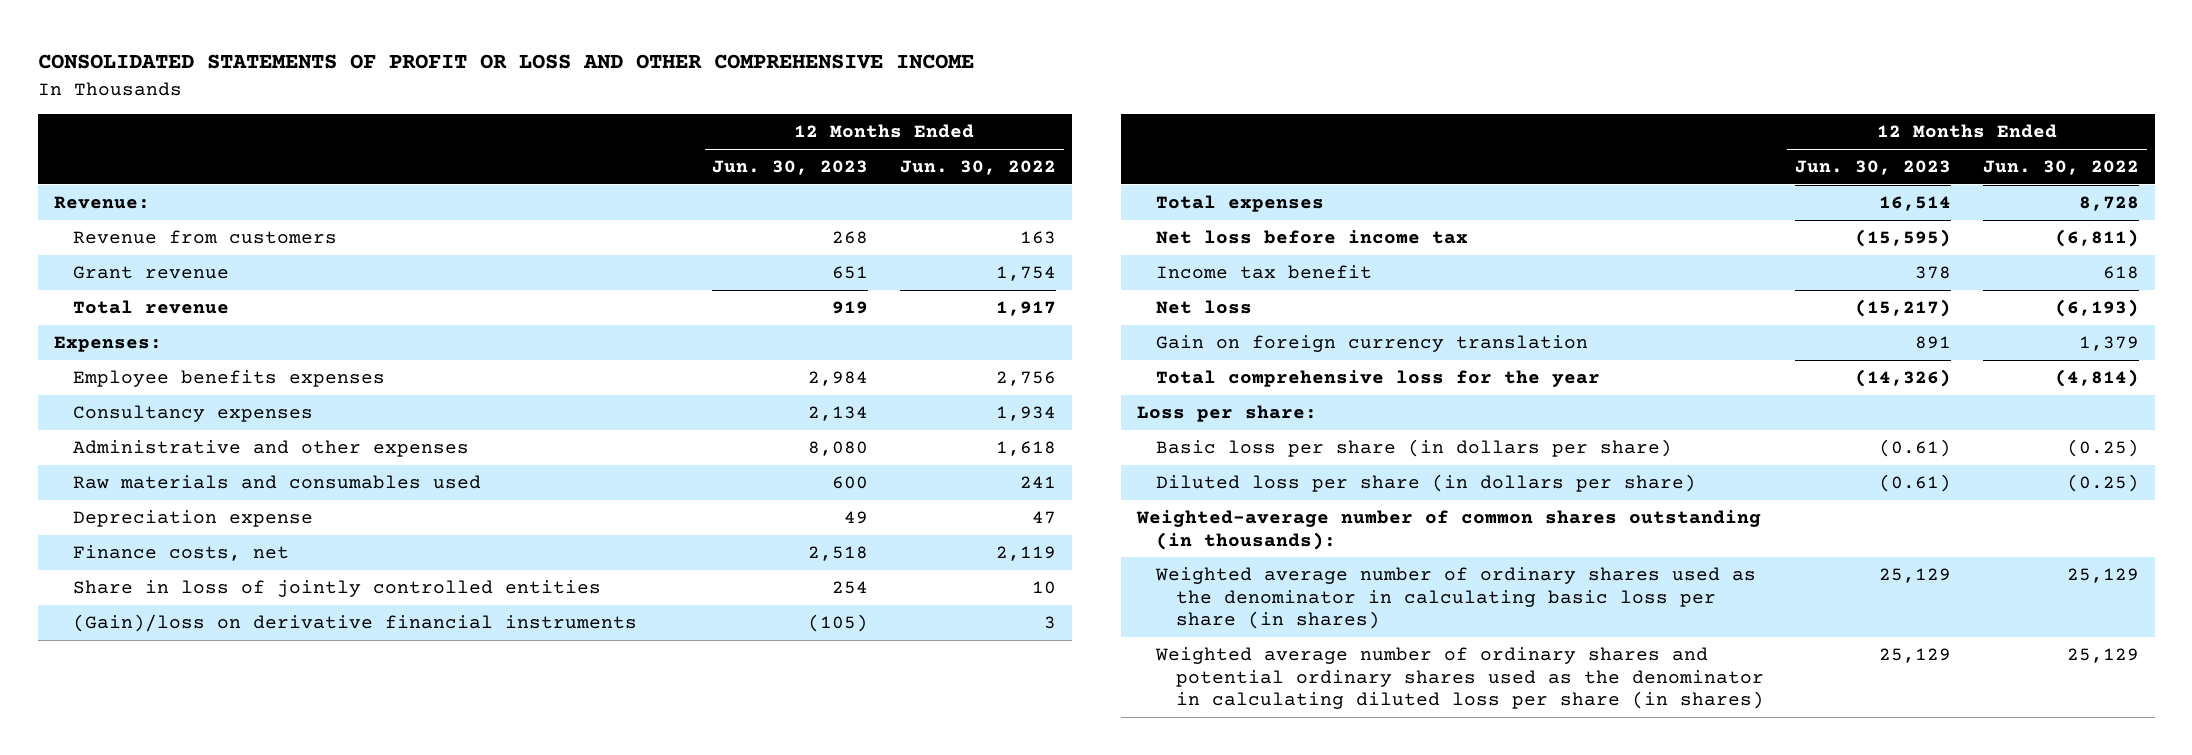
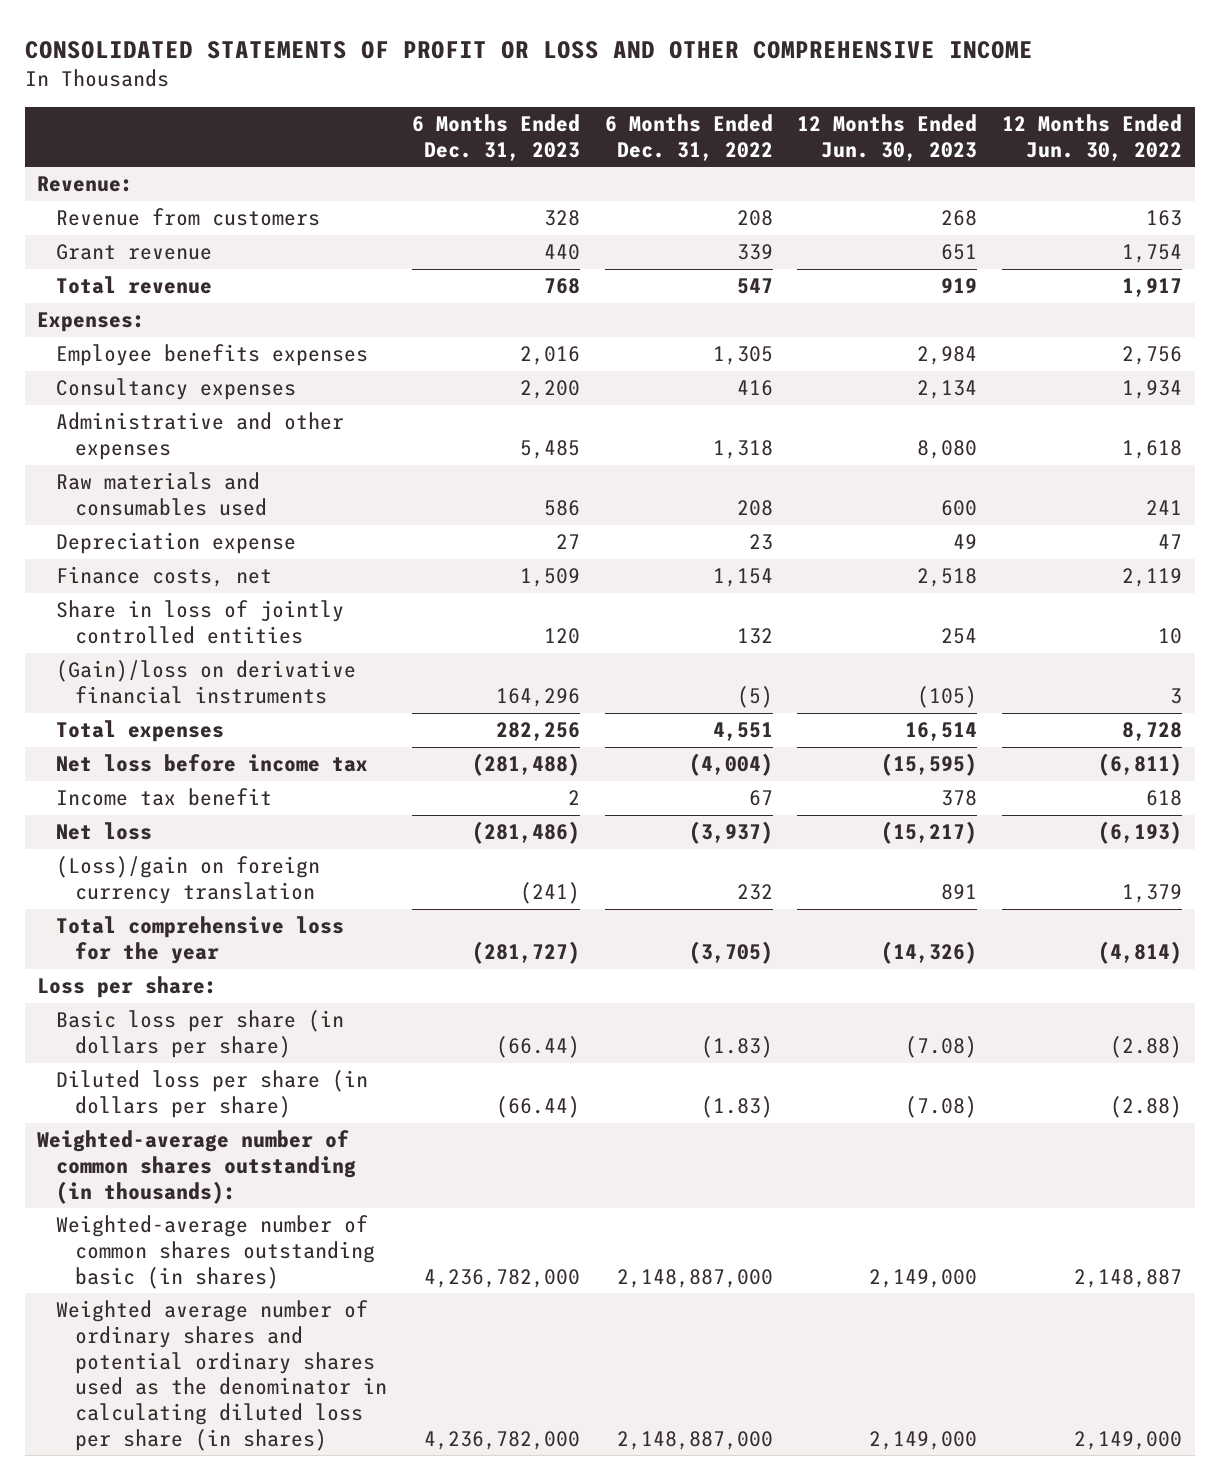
none -> [411,114,580,161] 6 Months Ended Dec. 31, 2023
none -> [604,114,773,161] 6 Months Ended Dec. 31, 2022
[1156,335,1589,353] Gain on foreign currency translation -> [56,856,321,904] (Loss)/gain on foreign currency translation
[1879,439,1952,458] (0.61) -> [905,1035,978,1058] (7.08)
[2066,439,2139,458] (0.25) -> [1110,1035,1183,1058] (2.88)
[1879,474,1952,493] (0.61) -> [905,1095,978,1118] (7.08)
[2066,474,2139,493] (0.25) -> [1110,1095,1183,1118] (2.88)
[1155,567,1757,630] Weighted average number of ordinary shares used as the denominator in calculating basic loss per share (in shares) -> [56,1215,376,1289] Weighted-average number of common shares outstanding basic (in shares)
[1879,568,1952,584] 25,129 -> [869,1268,978,1288] 2,149,000
[2066,568,2139,584] 25,129 -> [1074,1268,1183,1288] 2,148,887
[1879,648,1952,664] 25,129 -> [869,1430,978,1450] 2,149,000
[2066,648,2139,664] 25,129 -> [1074,1430,1183,1450] 2,149,000

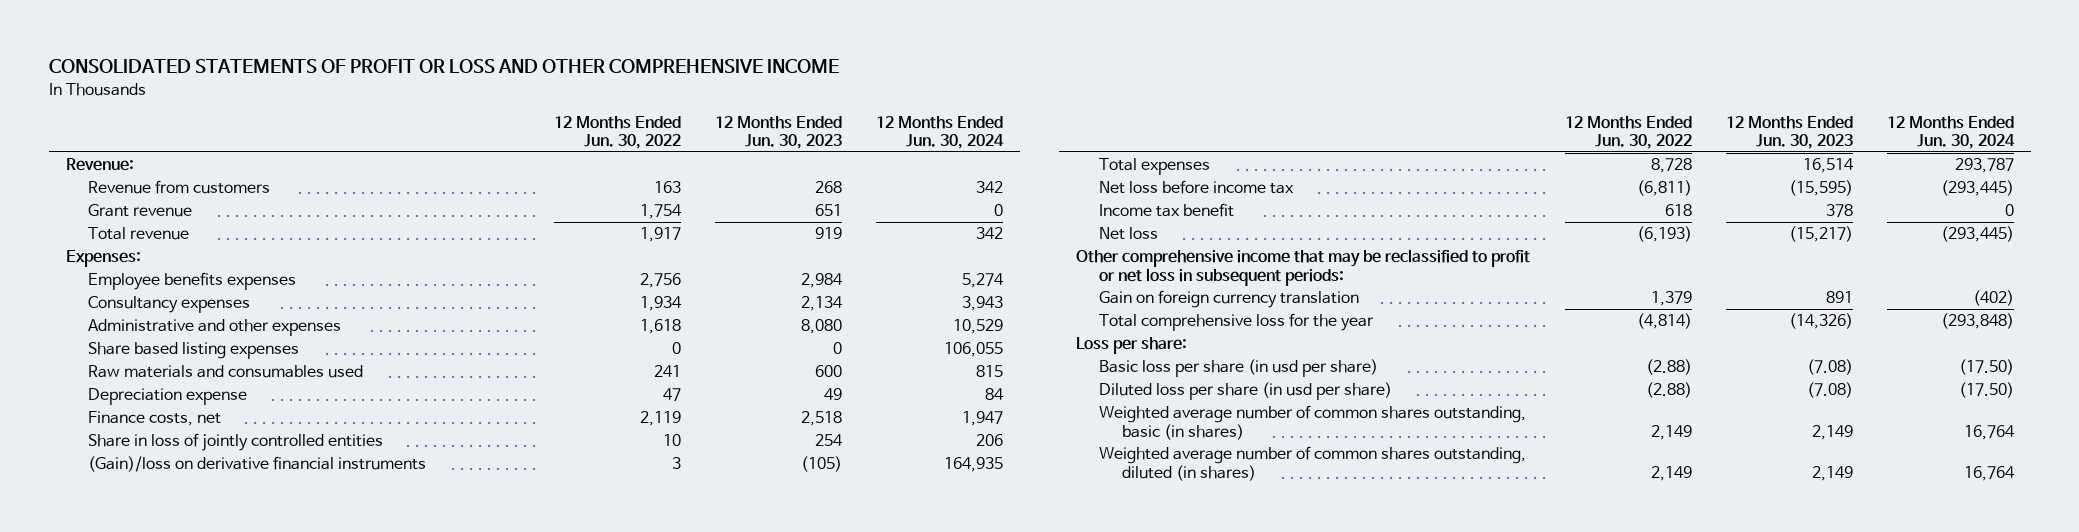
[411,114,580,161] 6 Months Ended Dec. 31, 2023 -> none
[604,114,773,161] 6 Months Ended Dec. 31, 2022 -> none
none -> [875,115,1004,150] 12 Months Ended Jun. 30, 2024
none -> [88,342,300,360] Share based listing expenses
none -> [1076,249,1531,286] Other comprehensive income that may be reclassified to profit or net loss in subsequent periods:
[56,856,321,904] (Loss)/gain on foreign currency translation -> [1099,290,1360,309] Gain on foreign currency translation
[37,1130,357,1204] Weighted-average number of common shares outstanding (in thousands): -> none
[56,1010,345,1058] Basic loss per share (in dollars per share) -> [1099,359,1379,378] Basic loss per share (in usd per share)
[56,1070,369,1118] Diluted loss per share (in dollars per share) -> [1099,382,1393,401] Diluted loss per share (in usd per share)
[56,1215,376,1289] Weighted-average number of common shares outstanding basic (in shares) -> [1099,405,1527,440] Weighted average number of common shares outstanding, basic (in shares)
[869,1268,978,1288] 2,149,000 -> [1811,424,1853,440] 2,149
[1074,1268,1183,1288] 2,148,887 -> [1650,424,1692,440] 2,149
[56,1300,388,1451] Weighted average number of ordinary shares and potential ordinary shares used as the denominator in calculating diluted loss per share (in shares) -> [1099,446,1527,481] Weighted average number of common shares outstanding, diluted (in shares)
[869,1430,978,1450] 2,149,000 -> [1811,465,1853,481] 2,149
[1074,1430,1183,1450] 2,149,000 -> [1650,465,1692,481] 2,149

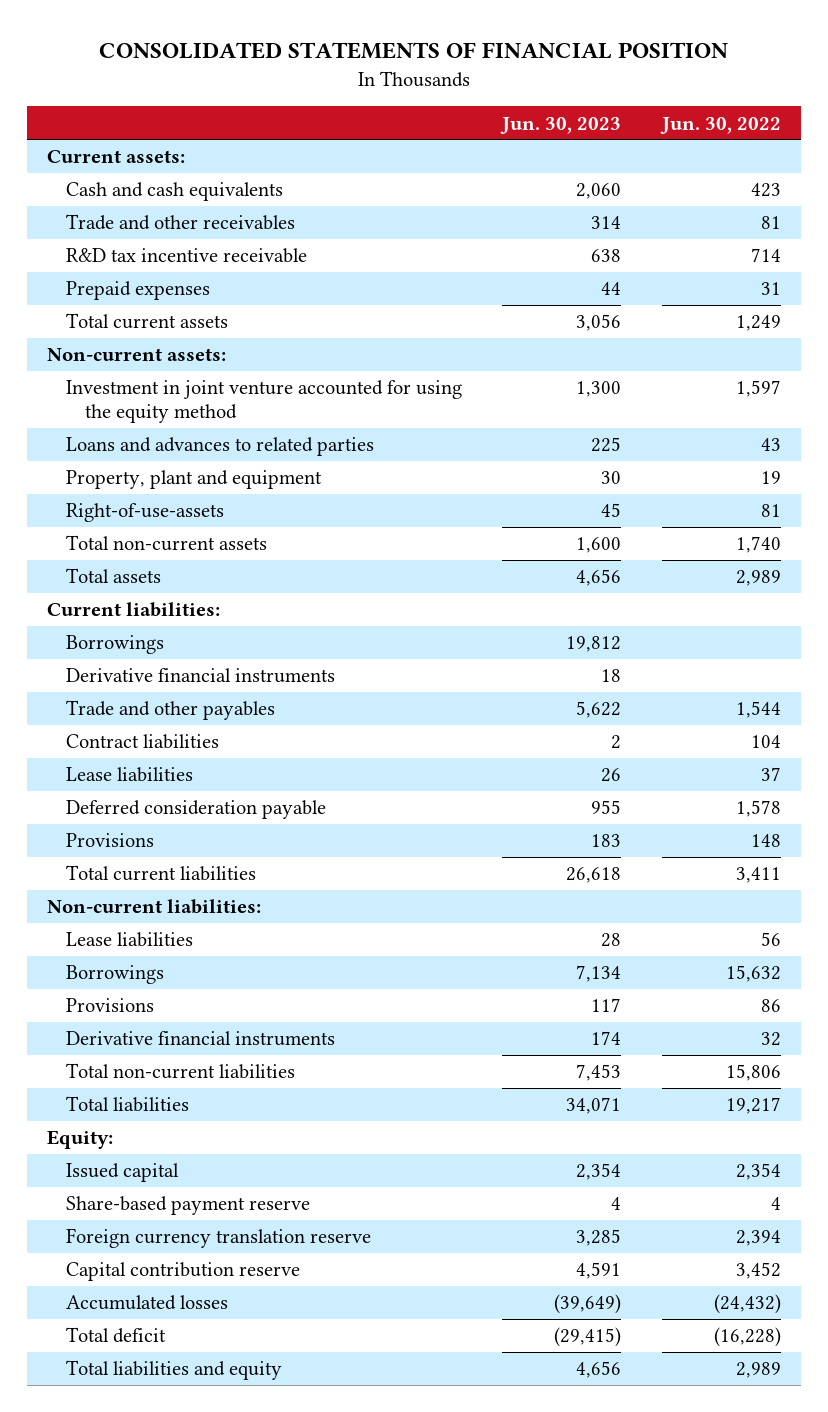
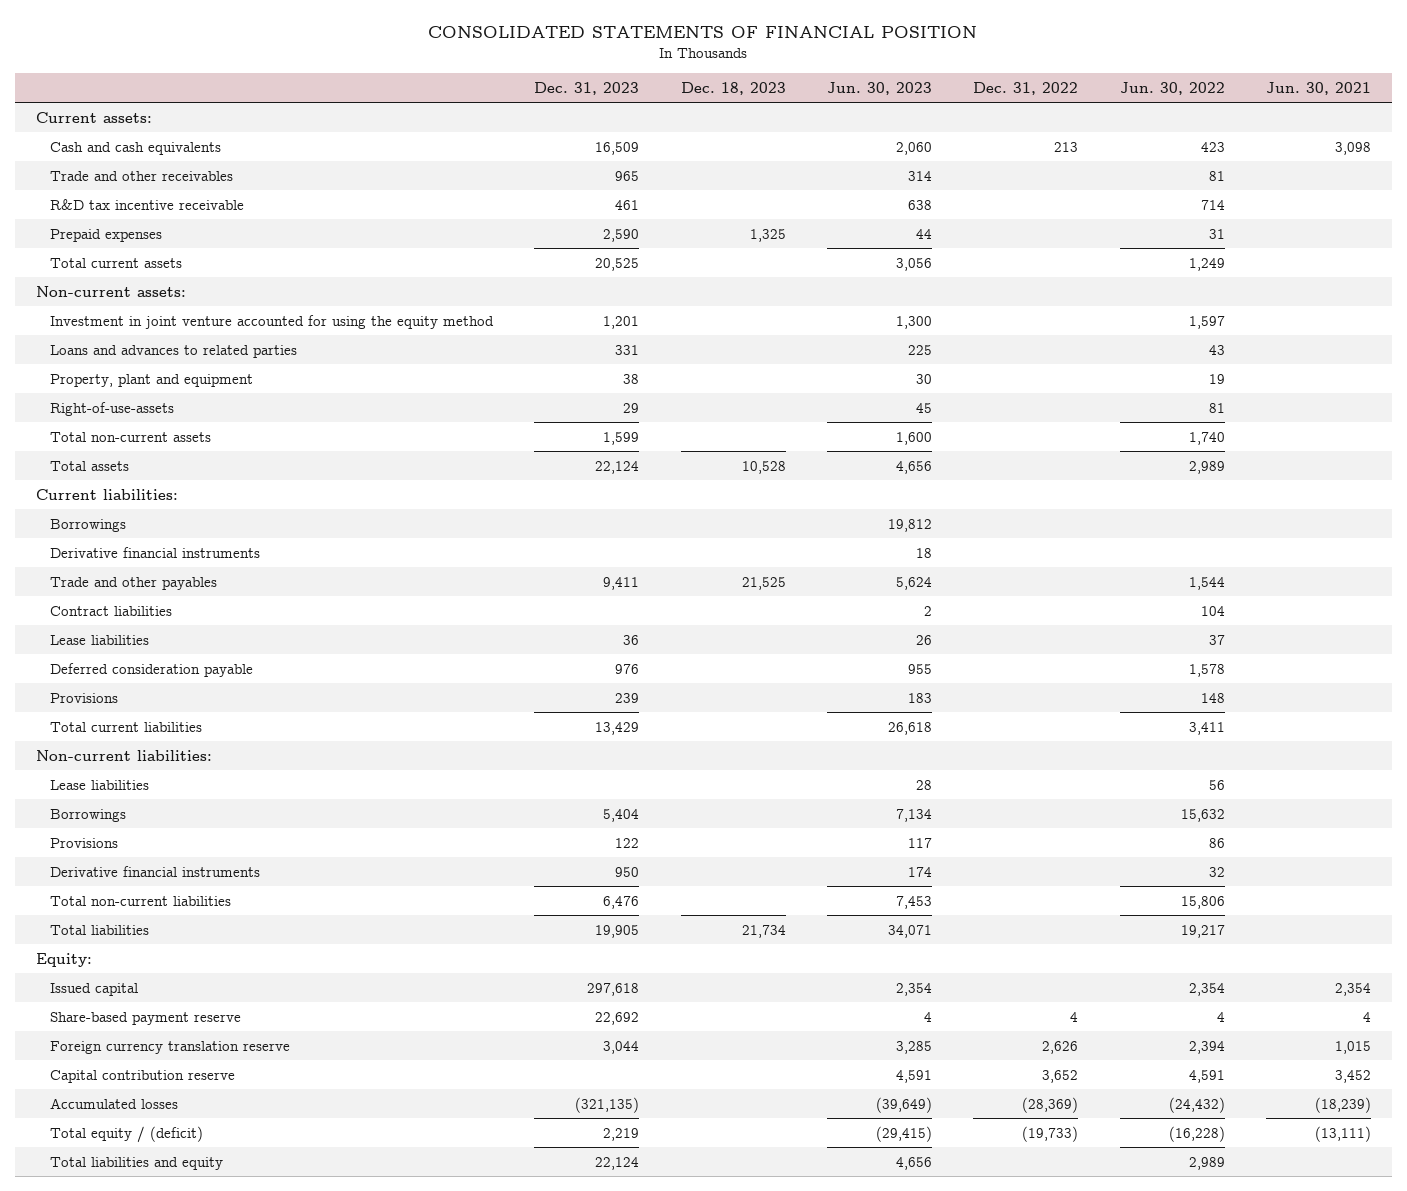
none -> [534,81,640,95] Dec. 31, 2023
none -> [680,81,786,95] Dec. 18, 2023
none -> [973,81,1079,95] Dec. 31, 2022
none -> [1265,81,1371,95] Jun. 30, 2021
[576,701,622,719] 5,622 -> [895,576,932,590] 5,624
[736,1262,782,1280] 3,452 -> [1188,1069,1225,1083] 4,591
[65,1327,166,1344] Total deficit -> [49,1125,203,1143] Total equity / (deficit)

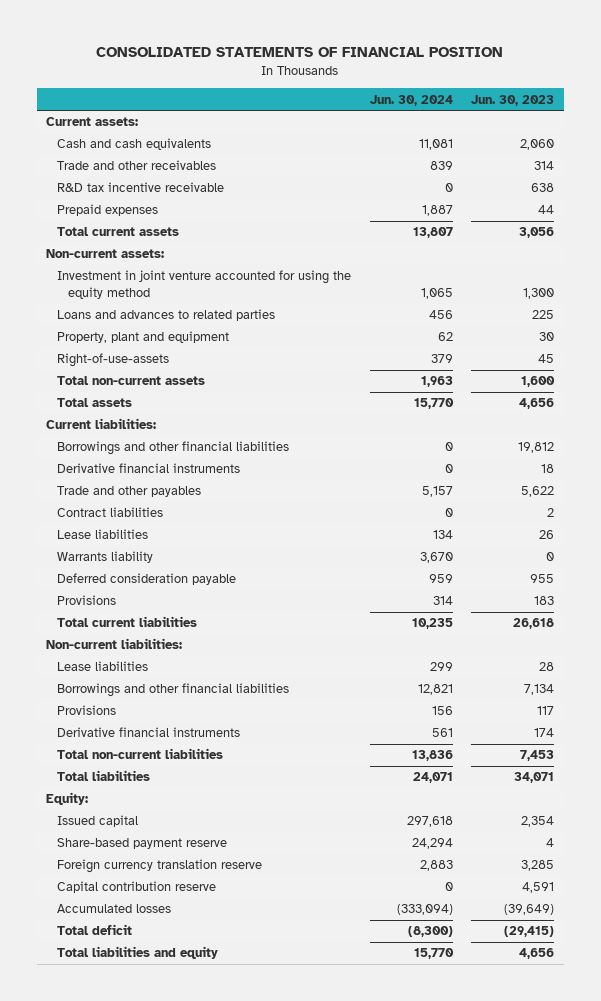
[534,81,640,95] Dec. 31, 2023 -> none
[680,81,786,95] Dec. 18, 2023 -> none
[973,81,1079,95] Dec. 31, 2022 -> none
[1119,81,1225,95] Jun. 30, 2022 -> none
[1265,81,1371,95] Jun. 30, 2021 -> none
none -> [369,94,453,106] Jun. 30, 2024
[49,518,126,532] Borrowings -> [57,441,290,456] Borrowings and other financial liabilities
[895,576,932,590] 5,624 -> [521,486,555,498] 5,622
none -> [57,551,154,564] Warrants liability
[49,808,126,822] Borrowings -> [57,683,290,698] Borrowings and other financial liabilities
[49,1125,203,1143] Total equity / (deficit) -> [57,924,133,936] Total deficit

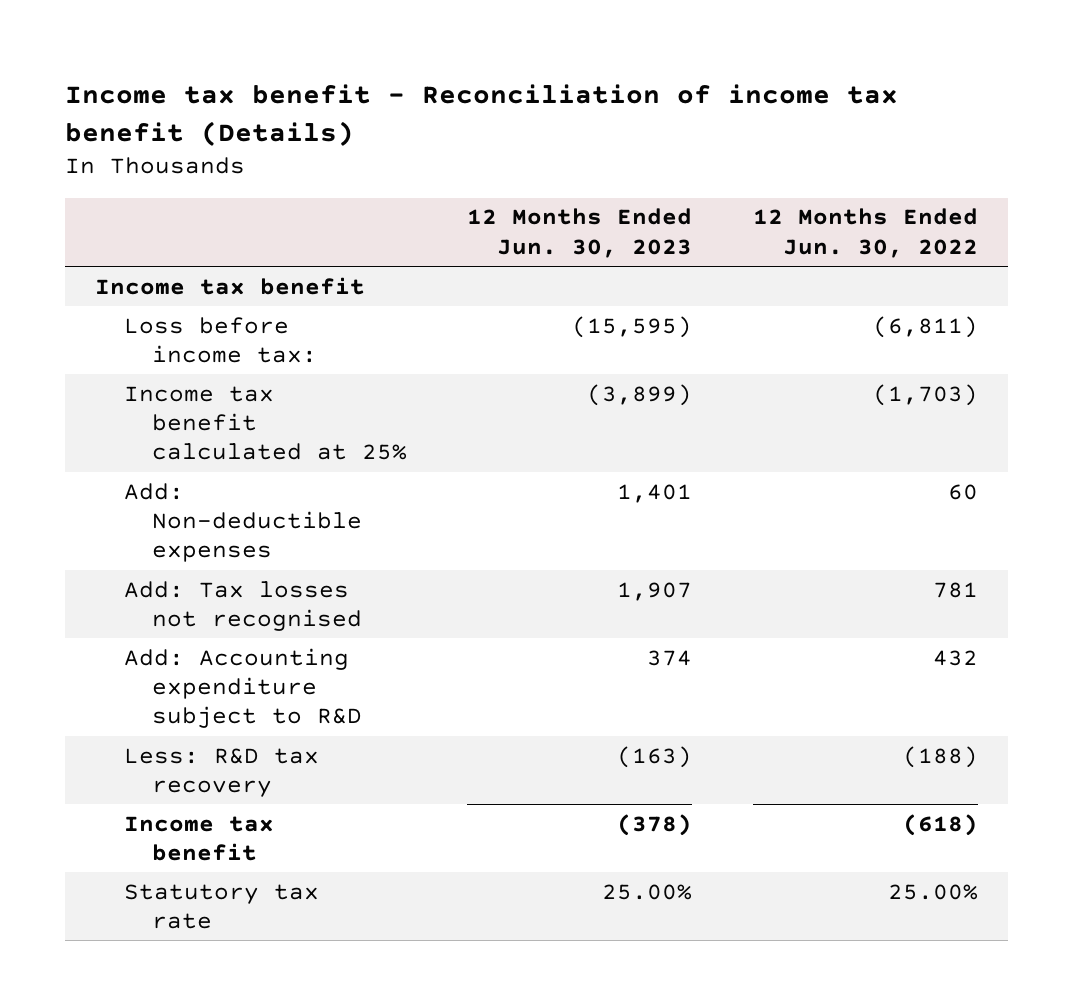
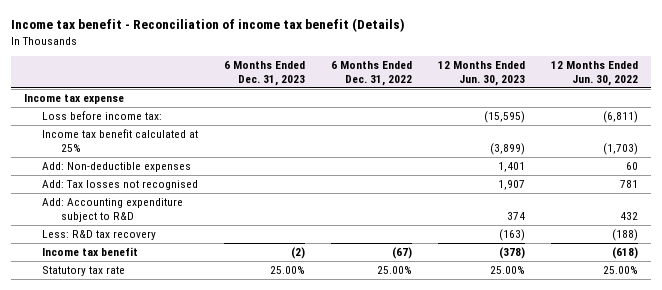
none -> [224,61,306,87] 6 Months Ended Dec. 31, 2023
none -> [331,61,413,87] 6 Months Ended Dec. 31, 2022
[95,276,366,295] Income tax benefit -> [23,93,124,104] Income tax expense

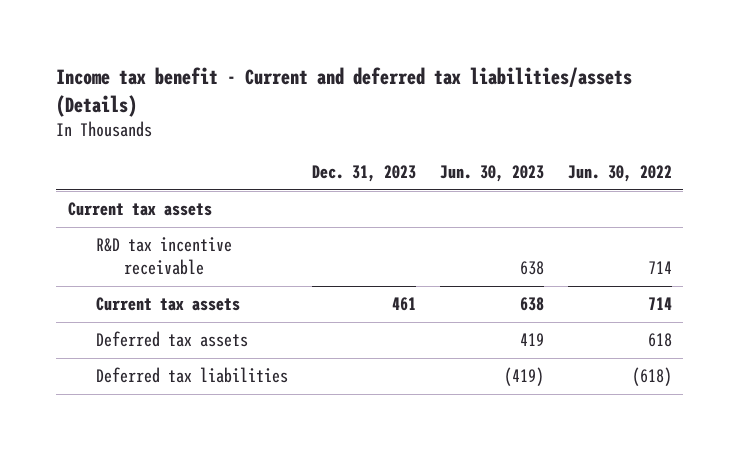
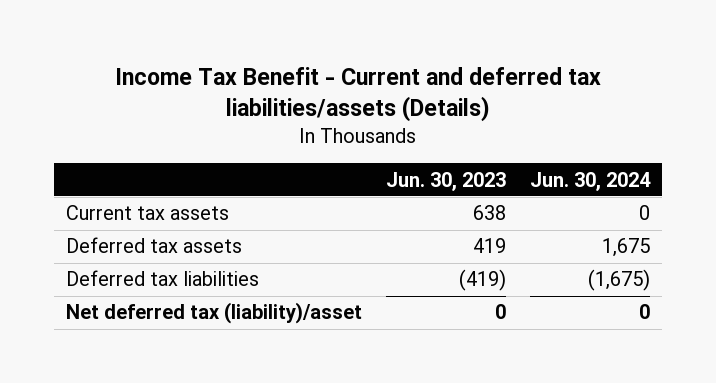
[55,66,632,117] Income tax benefit - Current and deferred tax liabilities/assets (Details) -> [115,67,602,123] Income Tax Benefit - Current and deferred tax liabilities/assets (Details)
[311,165,416,183] Dec. 31, 2023 -> none
[567,165,672,183] Jun. 30, 2022 -> none
none -> [530,171,652,191] Jun. 30, 2024
[67,202,212,217] Current tax assets -> none
[95,237,232,275] R&D tax incentive receivable -> none
none -> [66,302,363,325] Net deferred tax (liability)/asset

